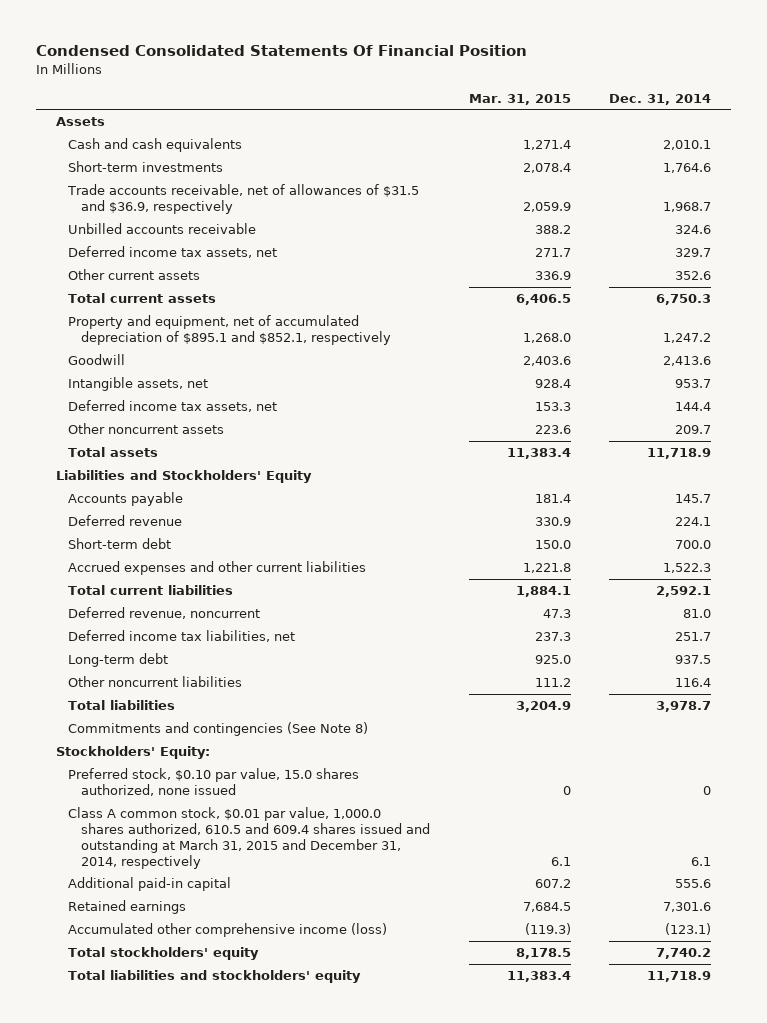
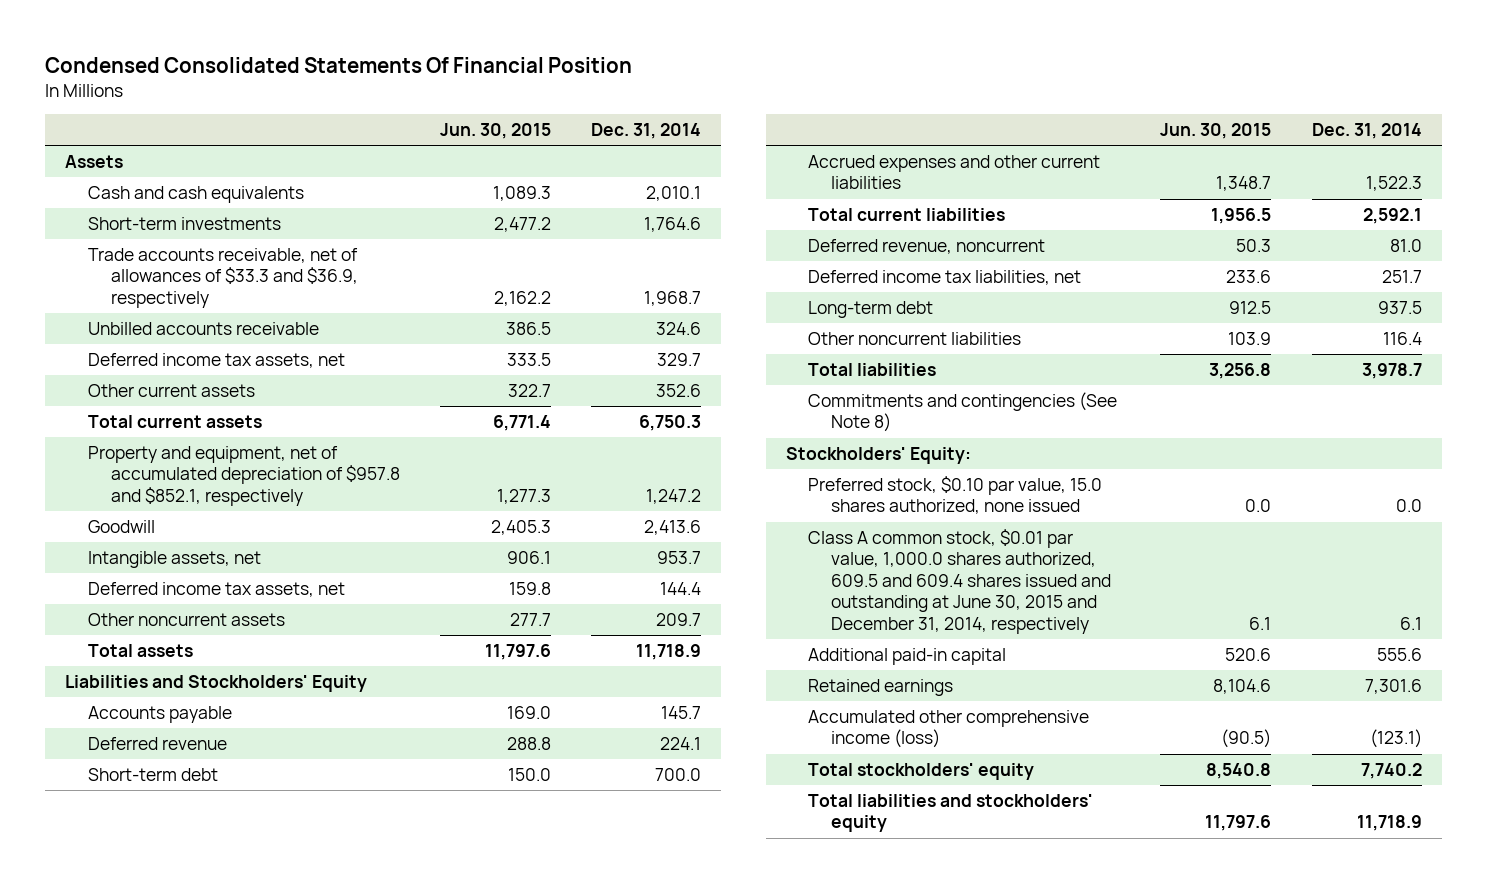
[468,93,571,105] Mar. 31, 2015 -> none
none -> [439,123,551,140] Jun. 30, 2015
[67,184,420,214] Trade accounts receivable, net of allowances of $31.5 and $36.9, respectively -> [87,247,358,308] Trade accounts receivable, net of allowances of $33.3 and $36.9, respectively
[68,315,391,345] Property and equipment, net of accumulated depreciation of $895.1 and $852.1, respectively -> [87,445,400,506] Property and equipment, net of accumulated depreciation of $957.8 and $852.1, respectively
[703,785,712,795] 0 -> [1395,499,1422,513] 0.0
[68,807,430,869] Class A common stock, $0.01 par value, 1,000.0 shares authorized, 610.5 and 609.4 shares issued and outstanding at March 31, 2015 and December 31, 2014, respectively -> [808,528,1112,634] Class A common stock, $0.01 par value, 1,000.0 shares authorized, 609.5 and 609.4 shares issued and outstanding at June 30, 2015 and December 31, 2014, respectively

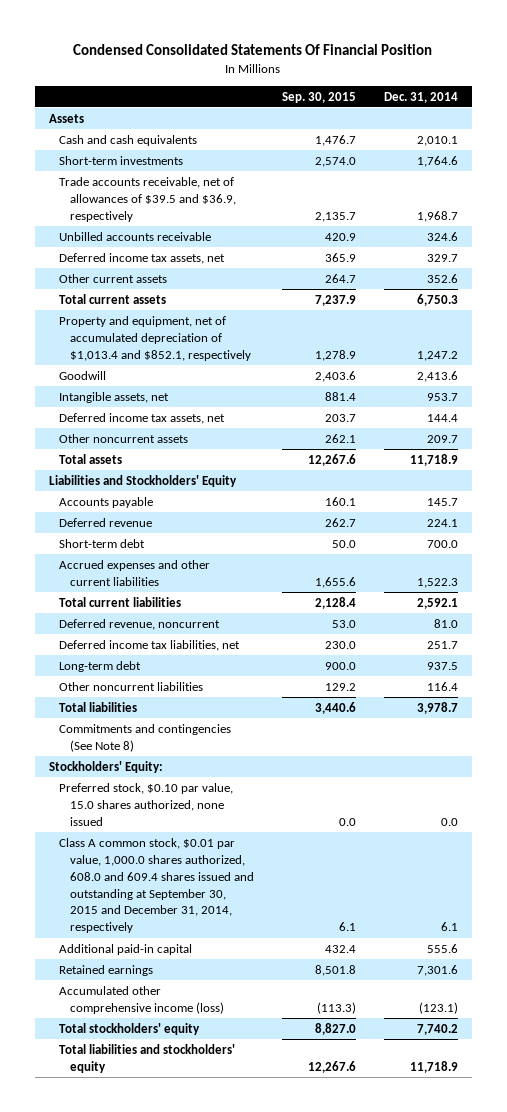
[439,123,551,140] Jun. 30, 2015 -> none
none -> [281,91,356,103] Sep. 30, 2015
[87,247,358,308] Trade accounts receivable, net of allowances of $33.3 and $36.9, respectively -> [59,176,236,222] Trade accounts receivable, net of allowances of $39.5 and $36.9, respectively
[87,445,400,506] Property and equipment, net of accumulated depreciation of $957.8 and $852.1, respectively -> [59,315,251,361] Property and equipment, net of accumulated depreciation of $1,013.4 and $852.1, respectively
[808,528,1112,634] Class A common stock, $0.01 par value, 1,000.0 shares authorized, 609.5 and 609.4 shares issued and outstanding at June 30, 2015 and December 31, 2014, respectively -> [59,837,254,934] Class A common stock, $0.01 par value, 1,000.0 shares authorized, 608.0 and 609.4 shares issued and outstanding at September 30, 2015 and December 31, 2014, respectively

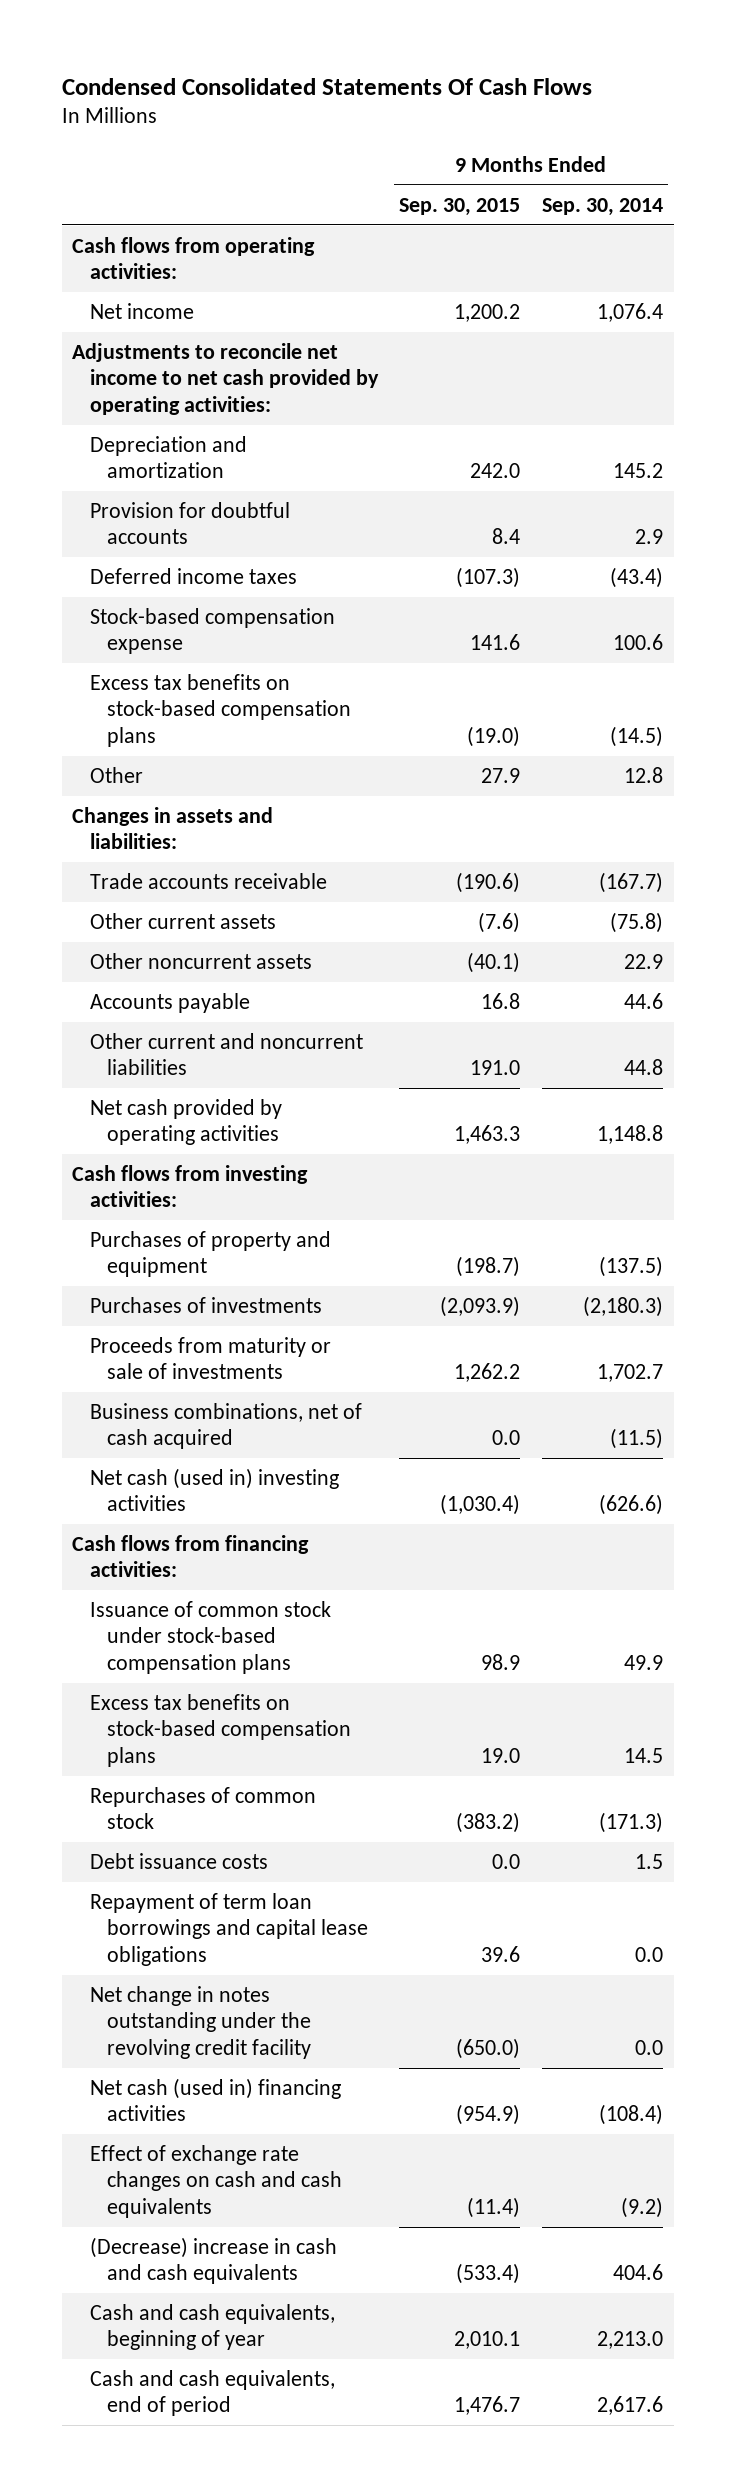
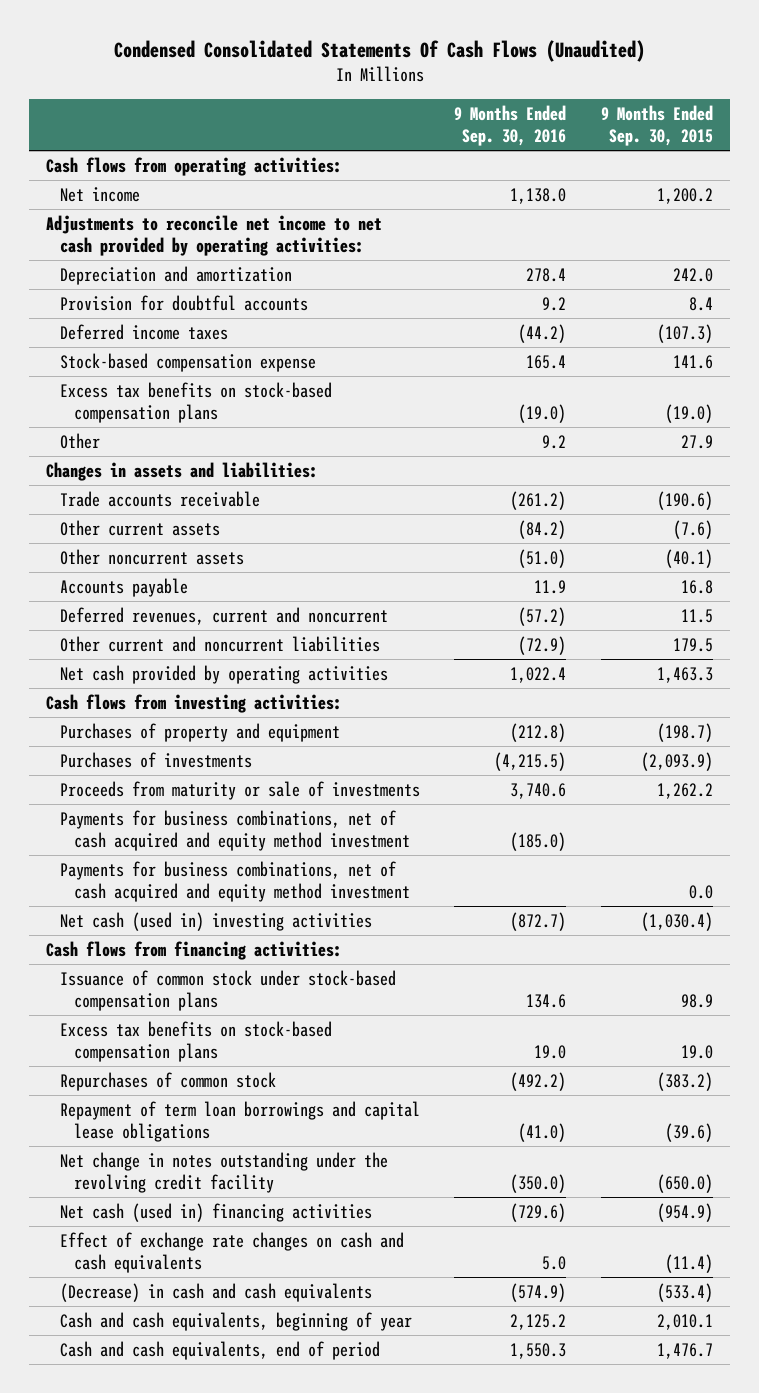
[61,77,592,95] Condensed Consolidated Statements Of Cash Flows -> [113,39,645,62] Condensed Consolidated Statements Of Cash Flows (Unaudited)
[541,197,663,216] Sep. 30, 2014 -> none
none -> [454,104,567,147] 9 Months Ended Sep. 30, 2016
none -> [59,606,388,625] Deferred revenues, current and noncurrent
[470,1060,521,1076] 191.0 -> [673,637,714,652] 179.5
none -> [59,809,410,852] Payments for business combinations, net of cash acquired and equity method investment
[89,1402,362,1450] Business combinations, net of cash acquired -> [59,860,410,903] Payments for business combinations, net of cash acquired and equity method investment
[89,1852,268,1869] Debt issuance costs -> none
[481,1945,521,1962] 39.6 -> [665,1123,714,1143] (39.6)
[89,2236,337,2285] (Decrease) increase in cash and cash equivalents -> [59,1282,372,1302] (Decrease) in cash and cash equivalents

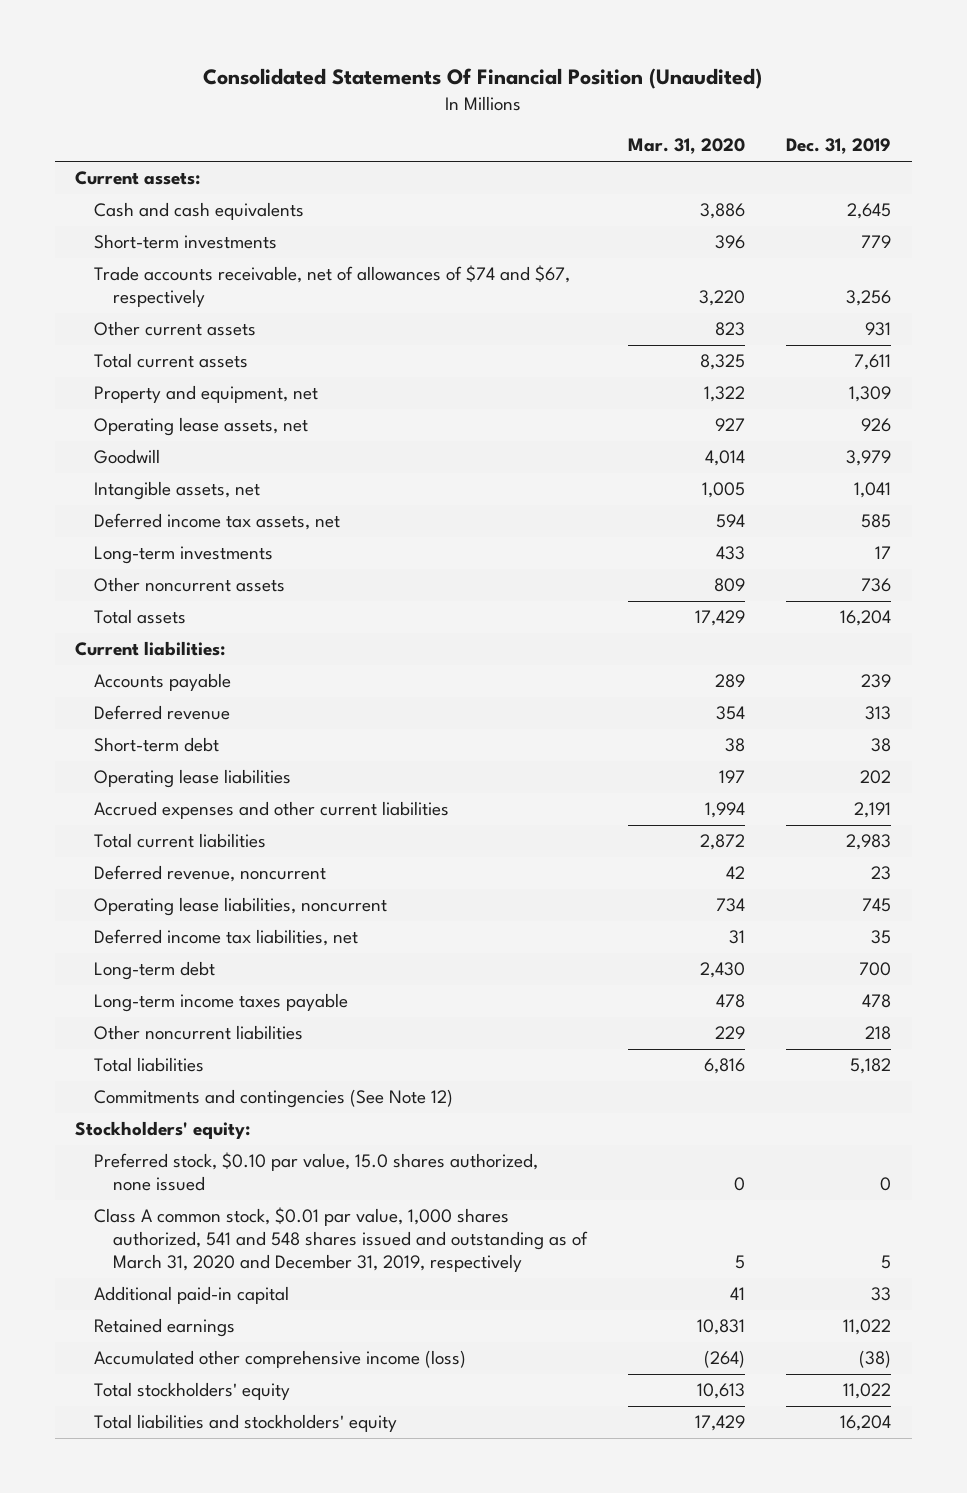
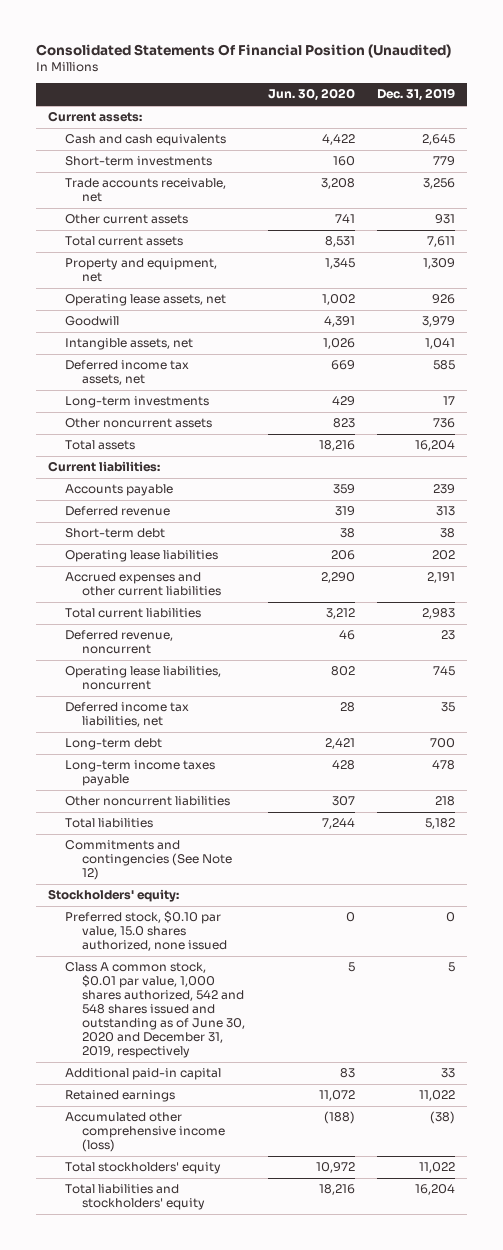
[628,138,746,155] Mar. 31, 2020 -> none
none -> [267,88,355,102] Jun. 30, 2020
[94,265,571,308] Trade accounts receivable, net of allowances of $74 and $67, respectively -> [64,178,226,203] Trade accounts receivable, net
[94,1207,589,1273] Class A common stock, $0.01 par value, 1,000 shares authorized, 541 and 548 shares issued and outstanding as of March 31, 2020 and December 31, 2019, respectively -> [64,962,245,1058] Class A common stock, $0.01 par value, 1,000 shares authorized, 542 and 548 shares issued and outstanding as of June 30, 2020 and December 31, 2019, respectively

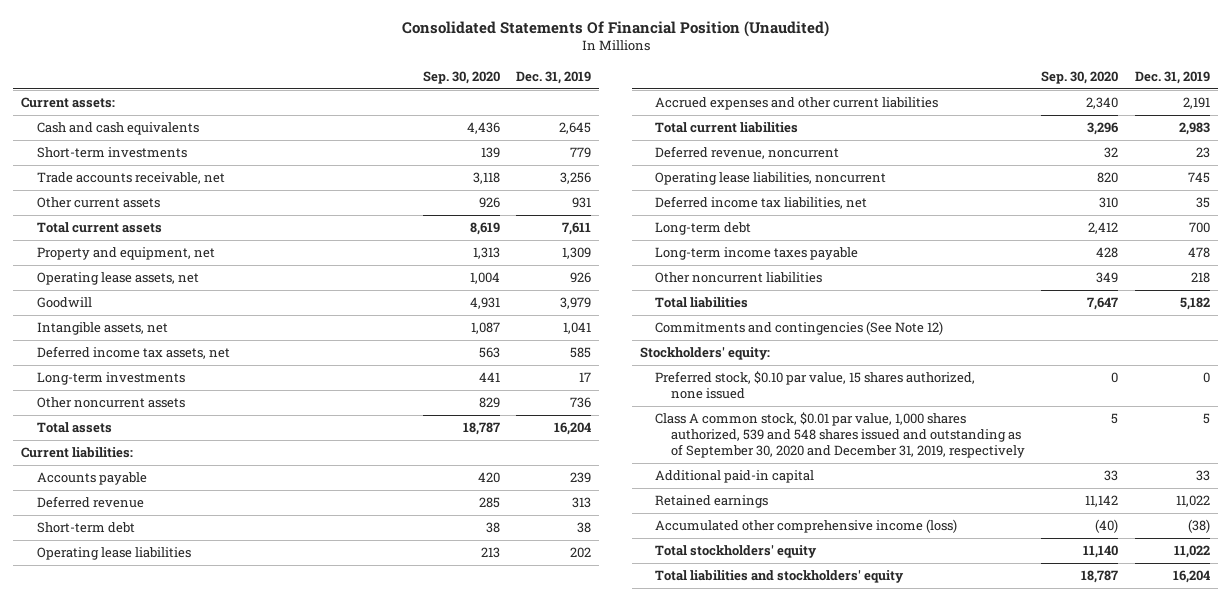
[267,88,355,102] Jun. 30, 2020 -> none
none -> [422,70,500,84] Sep. 30, 2020
[64,911,227,952] Preferred stock, $0.10 par value, 15.0 shares authorized, none issued -> [655,371,976,400] Preferred stock, $0.10 par value, 15 shares authorized, none issued
[64,962,245,1058] Class A common stock, $0.01 par value, 1,000 shares authorized, 542 and 548 shares issued and outstanding as of June 30, 2020 and December 31, 2019, respectively -> [655,412,1025,459] Class A common stock, $0.01 par value, 1,000 shares authorized, 539 and 548 shares issued and outstanding as of September 30, 2020 and December 31, 2019, respectively

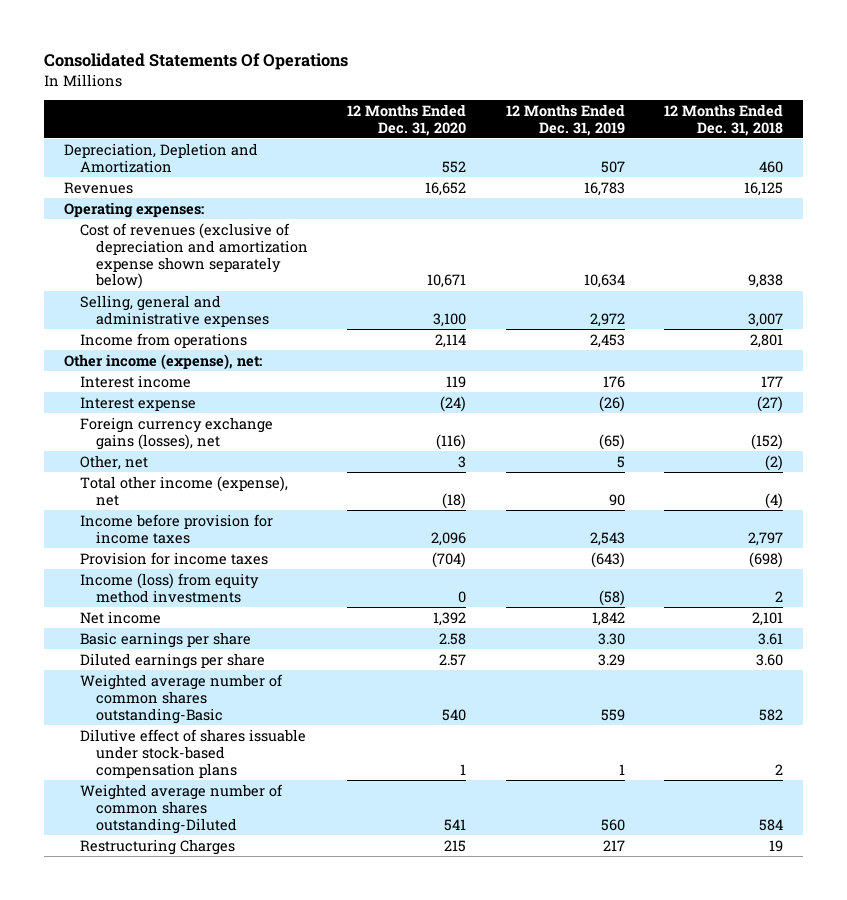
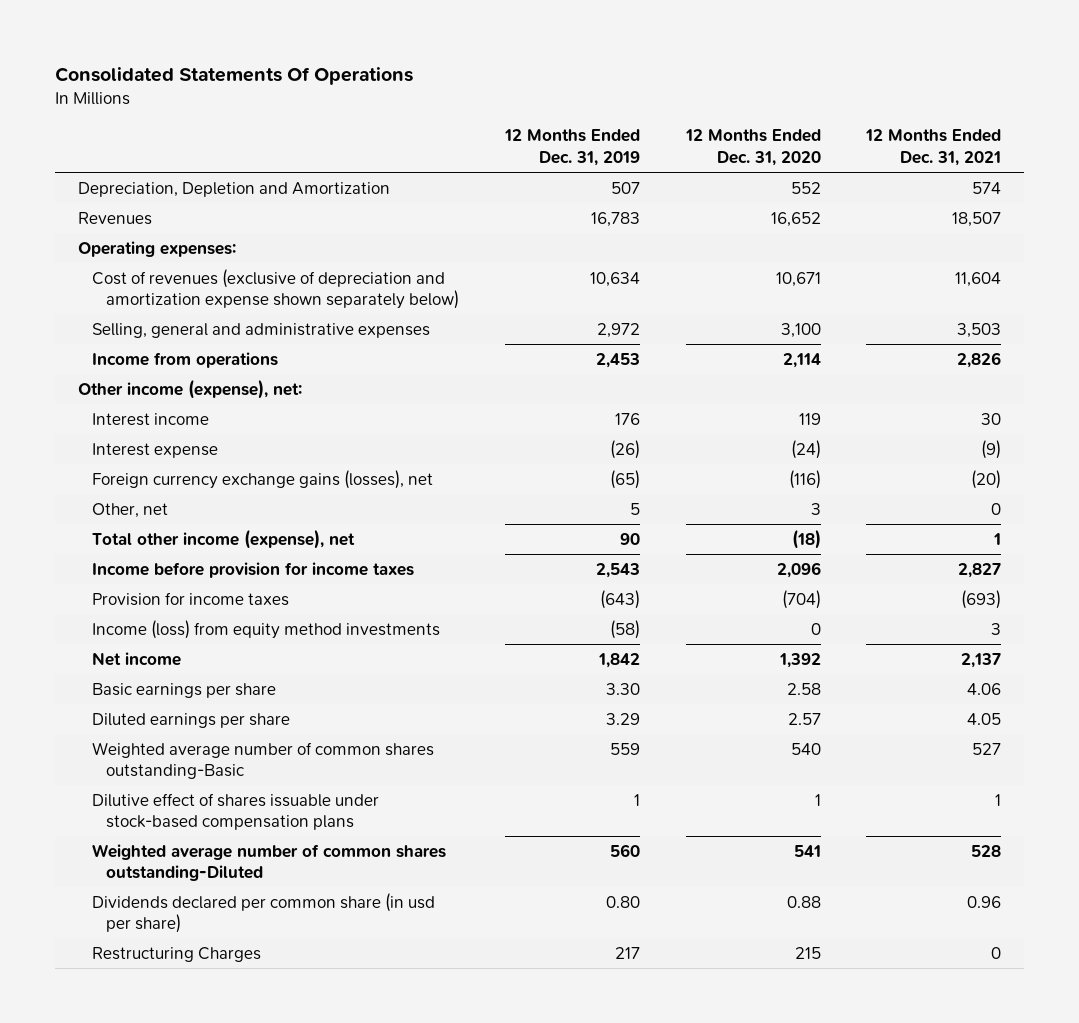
[663,103,783,136] 12 Months Ended Dec. 31, 2018 -> none
none -> [865,129,1002,167] 12 Months Ended Dec. 31, 2021
none -> [92,892,436,934] Dividends declared per common share (in usd per share)

